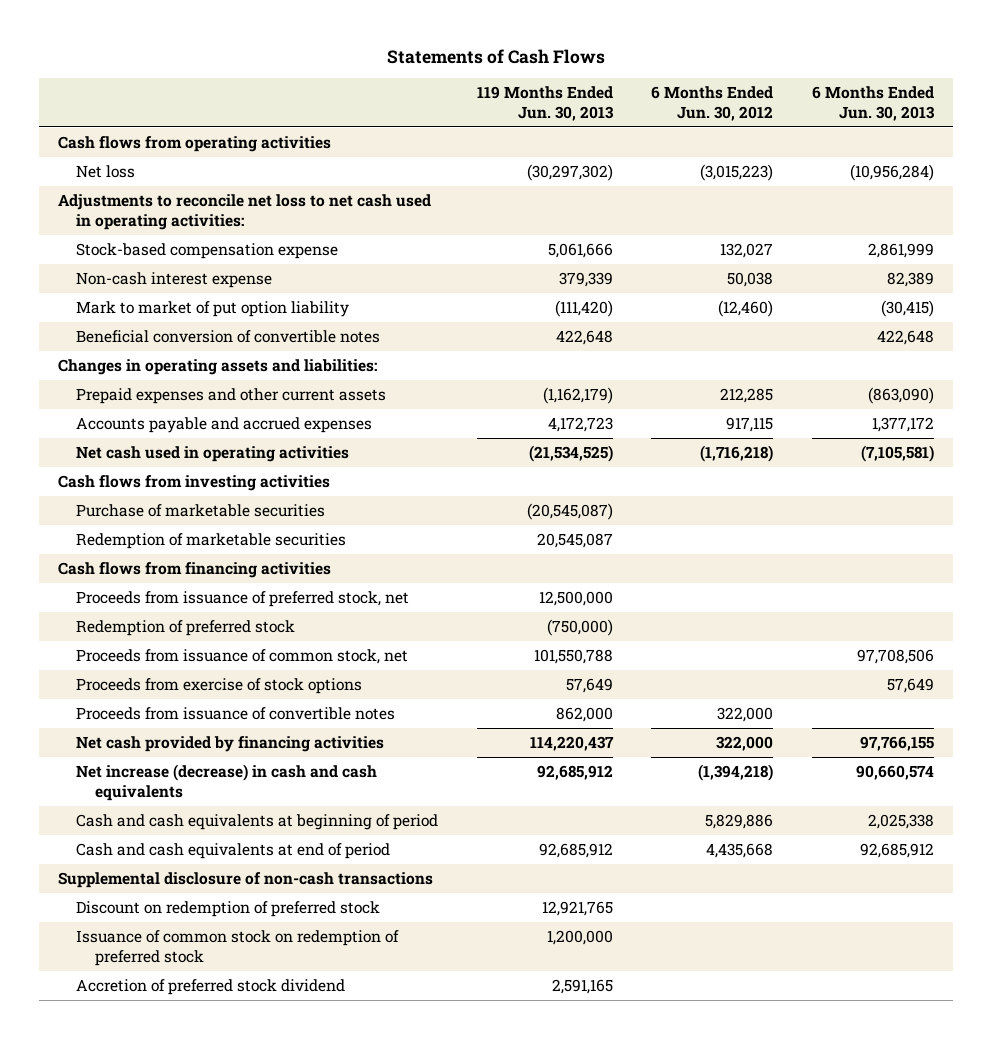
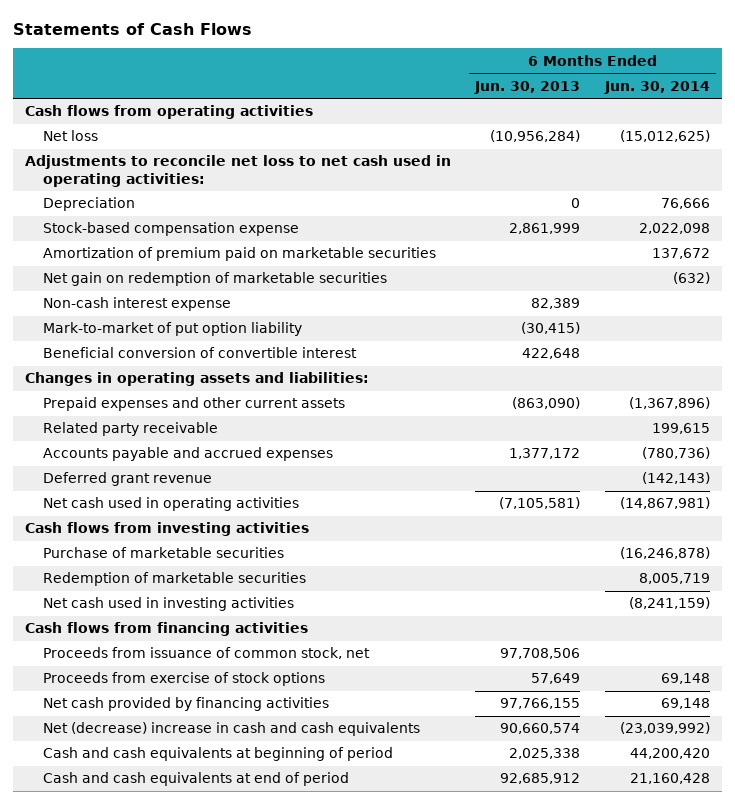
[476,86,614,121] 119 Months Ended Jun. 30, 2013 -> none
[651,86,774,121] 6 Months Ended Jun. 30, 2012 -> none
none -> [603,80,710,94] Jun. 30, 2014
none -> [43,197,136,212] Depreciation
none -> [43,247,437,262] Amortization of premium paid on marketable securities
none -> [43,272,388,287] Net gain on redemption of marketable securities
[76,301,350,318] Mark to market of put option liability -> [43,322,303,337] Mark-to-market of put option liability
[76,330,381,344] Beneficial conversion of convertible notes -> [43,347,358,359] Beneficial conversion of convertible interest
none -> [43,422,219,437] Related party receivable
none -> [43,472,213,487] Deferred grant revenue
none -> [43,597,295,612] Net cash used in investing activities
[76,591,410,608] Proceeds from issuance of preferred stock, net -> none
[76,620,296,637] Redemption of preferred stock -> none
[76,707,396,721] Proceeds from issuance of convertible notes -> none
[76,764,378,801] Net increase (decrease) in cash and cash equivalents -> [43,722,421,737] Net (decrease) increase in cash and cash equivalents
[58,872,434,889] Supplemental disclosure of non-cash transactions -> none
[76,901,381,918] Discount on redemption of preferred stock -> none
[76,930,400,966] Issuance of common stock on redemption of preferred stock -> none
[76,979,346,996] Accretion of preferred stock dividend -> none

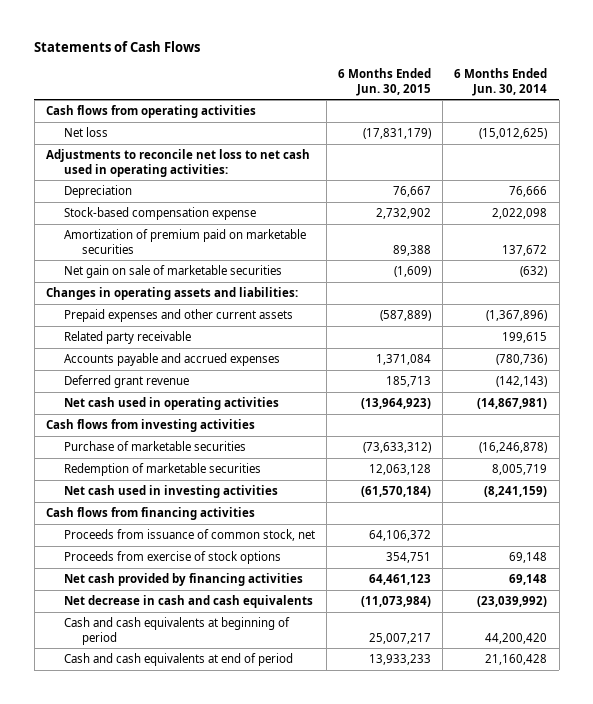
[474,80,581,94] Jun. 30, 2013 -> none
none -> [338,68,432,96] 6 Months Ended Jun. 30, 2015
[43,297,232,312] Non-cash interest expense -> none
[43,322,303,337] Mark-to-market of put option liability -> none
[43,347,358,359] Beneficial conversion of convertible interest -> none
[43,272,388,287] Net gain on redemption of marketable securities -> [63,264,282,278] Net gain on sale of marketable securities
[43,722,421,737] Net (decrease) increase in cash and cash equivalents -> [63,594,313,608] Net decrease in cash and cash equivalents

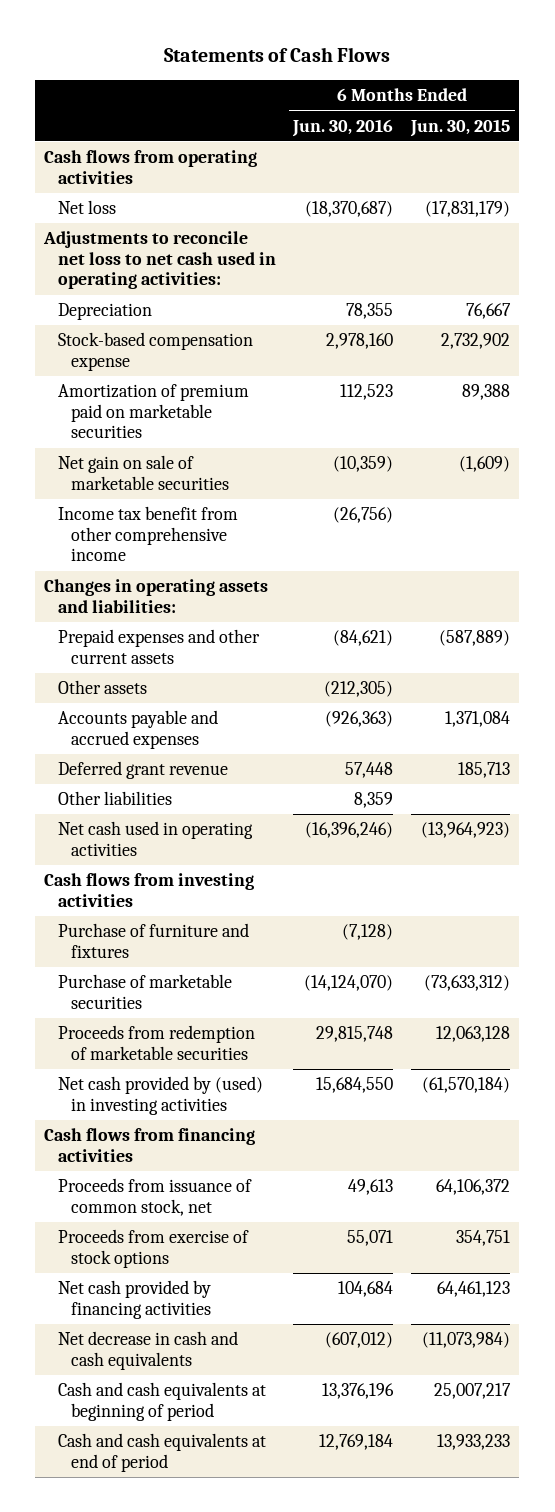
[454,68,548,96] 6 Months Ended Jun. 30, 2014 -> none
none -> [292,118,394,137] Jun. 30, 2016
none -> [57,506,238,562] Income tax benefit from other comprehensive income
[63,330,191,344] Related party receivable -> none
none -> [57,680,147,695] Other assets
none -> [57,791,172,806] Other liabilities
none -> [57,923,249,958] Purchase of furniture and fixtures
[63,462,261,476] Redemption of marketable securities -> [57,1025,255,1060] Proceeds from redemption of marketable securities
[63,484,278,498] Net cash used in investing activities -> [57,1076,263,1115] Net cash provided by (used) in investing activities

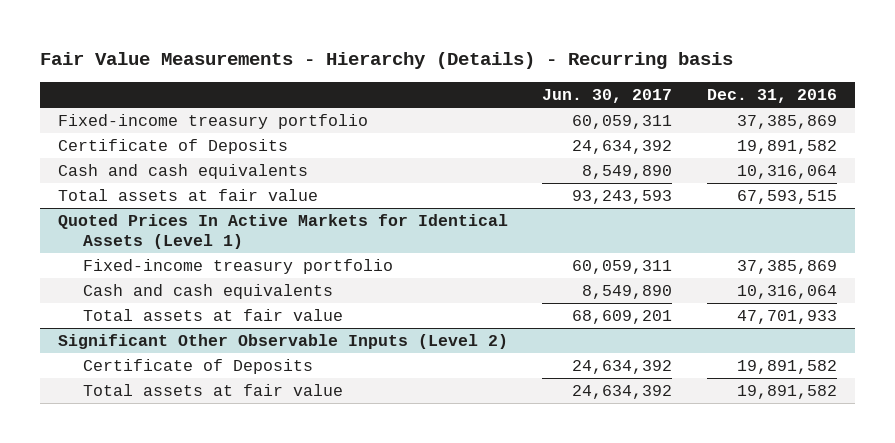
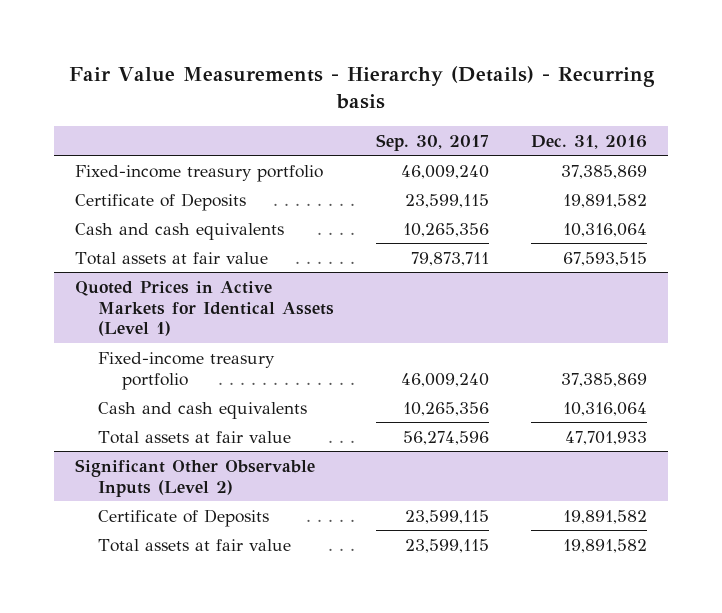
[542,88,673,103] Jun. 30, 2017 -> none
none -> [376,133,490,151] Sep. 30, 2017
[57,214,508,249] Quoted Prices In Active Markets for Identical Assets (Level 1) -> [74,280,335,337] Quoted Prices in Active Markets for Identical Assets (Level 1)

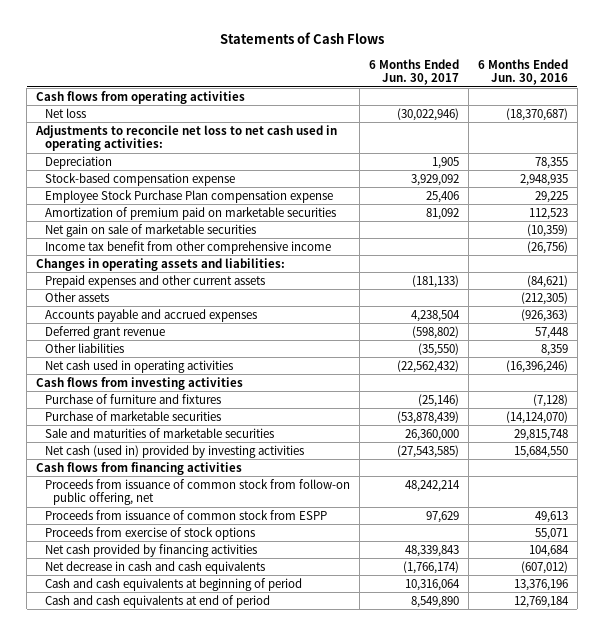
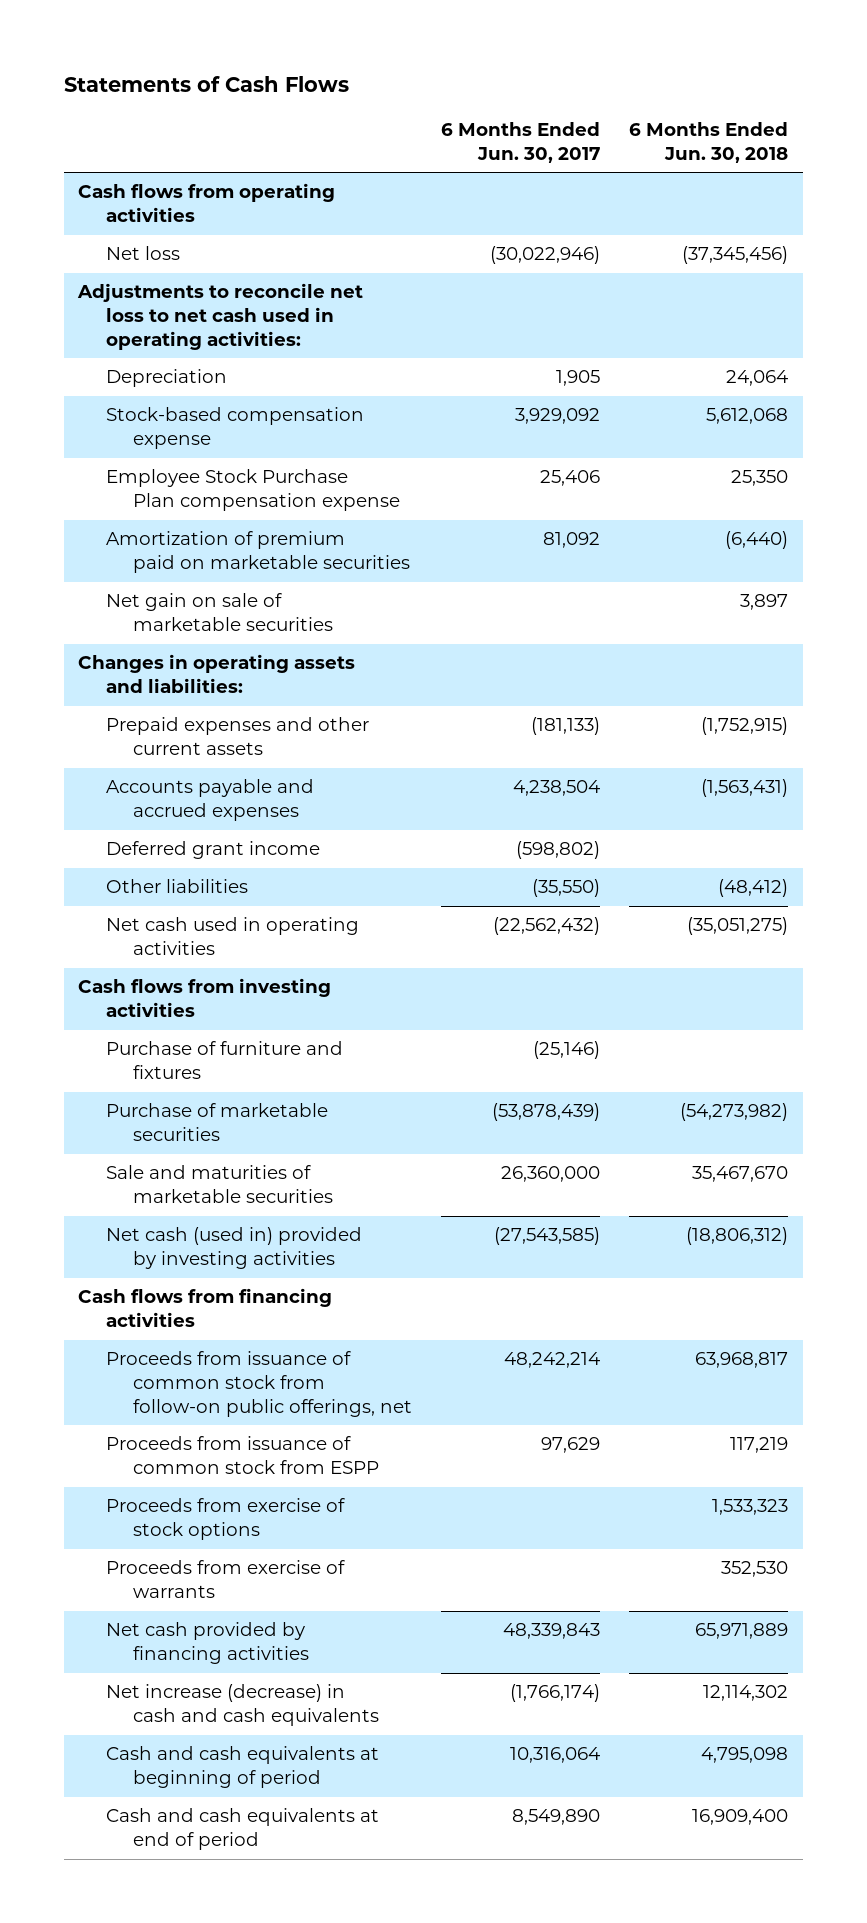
[477,58,568,86] 6 Months Ended Jun. 30, 2016 -> none
none -> [629,121,789,163] 6 Months Ended Jun. 30, 2018
[44,240,331,254] Income tax benefit from other comprehensive income -> none
[44,291,109,302] Other assets -> none
[44,325,165,339] Deferred grant revenue -> [105,841,320,860] Deferred grant income
[44,478,350,506] Proceeds from issuance of common stock from follow-on public offering, net -> [105,1351,413,1417] Proceeds from issuance of common stock from follow-on public offerings, net
none -> [105,1560,345,1599] Proceeds from exercise of warrants
[44,560,265,574] Net decrease in cash and cash equivalents -> [105,1684,380,1727] Net increase (decrease) in cash and cash equivalents

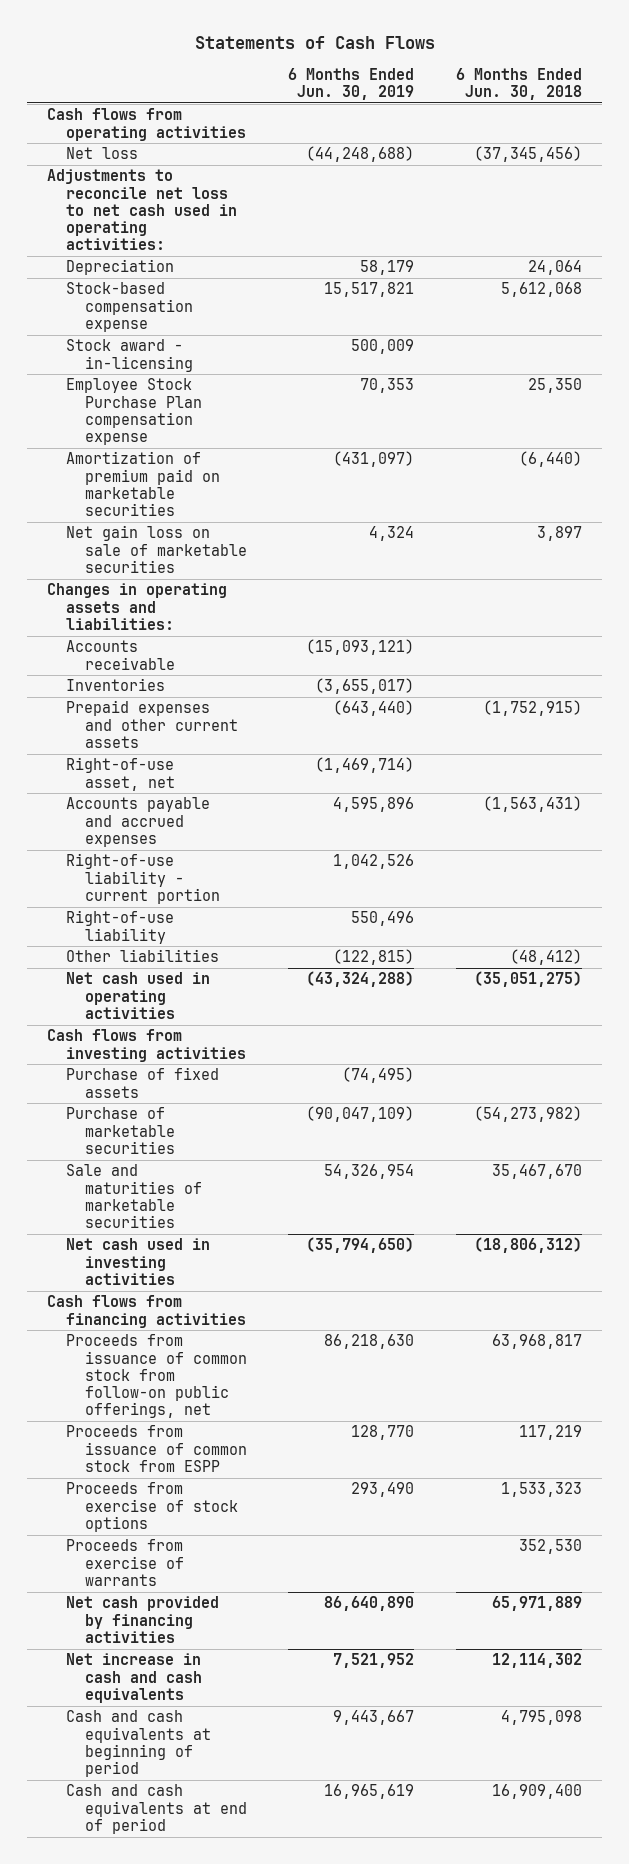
[441,121,601,163] 6 Months Ended Jun. 30, 2017 -> none
none -> [288,67,415,100] 6 Months Ended Jun. 30, 2019
none -> [66,339,193,372] Stock award - in-licensing
[105,593,334,632] Net gain on sale of marketable securities -> [66,525,247,573] Net gain loss on sale of marketable securities
none -> [66,640,175,670] Accounts receivable
none -> [66,678,166,692] Inventories
none -> [66,757,175,791] Right-of-use asset, net
[105,841,320,860] Deferred grant income -> none
none -> [66,853,220,904] Right-of-use liability - current portion
none -> [66,910,175,944] Right-of-use liability
[105,1041,343,1080] Purchase of furniture and fixtures -> none
none -> [66,1067,220,1098] Purchase of fixed assets
[105,1227,362,1270] Net cash (used in) provided by investing activities -> [66,1238,211,1285] Net cash used in investing activities
[105,1684,380,1727] Net increase (decrease) in cash and cash equivalents -> [66,1653,202,1703] Net increase in cash and cash equivalents

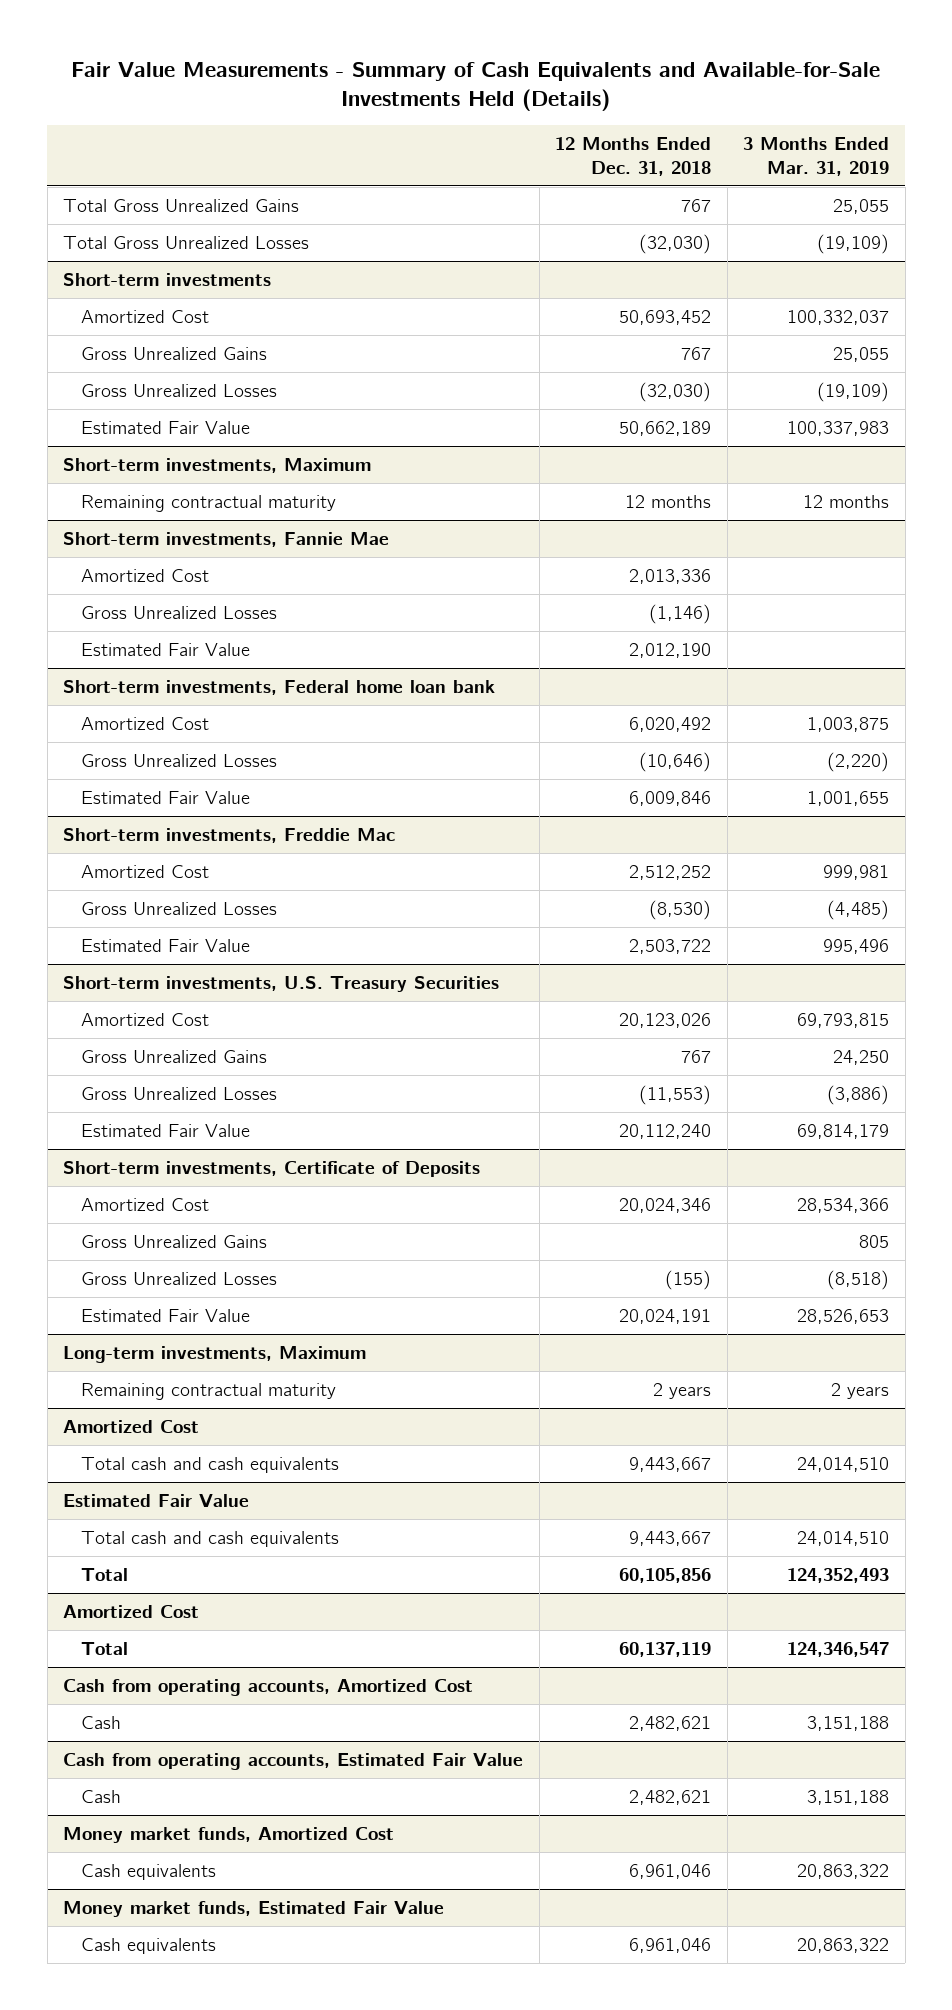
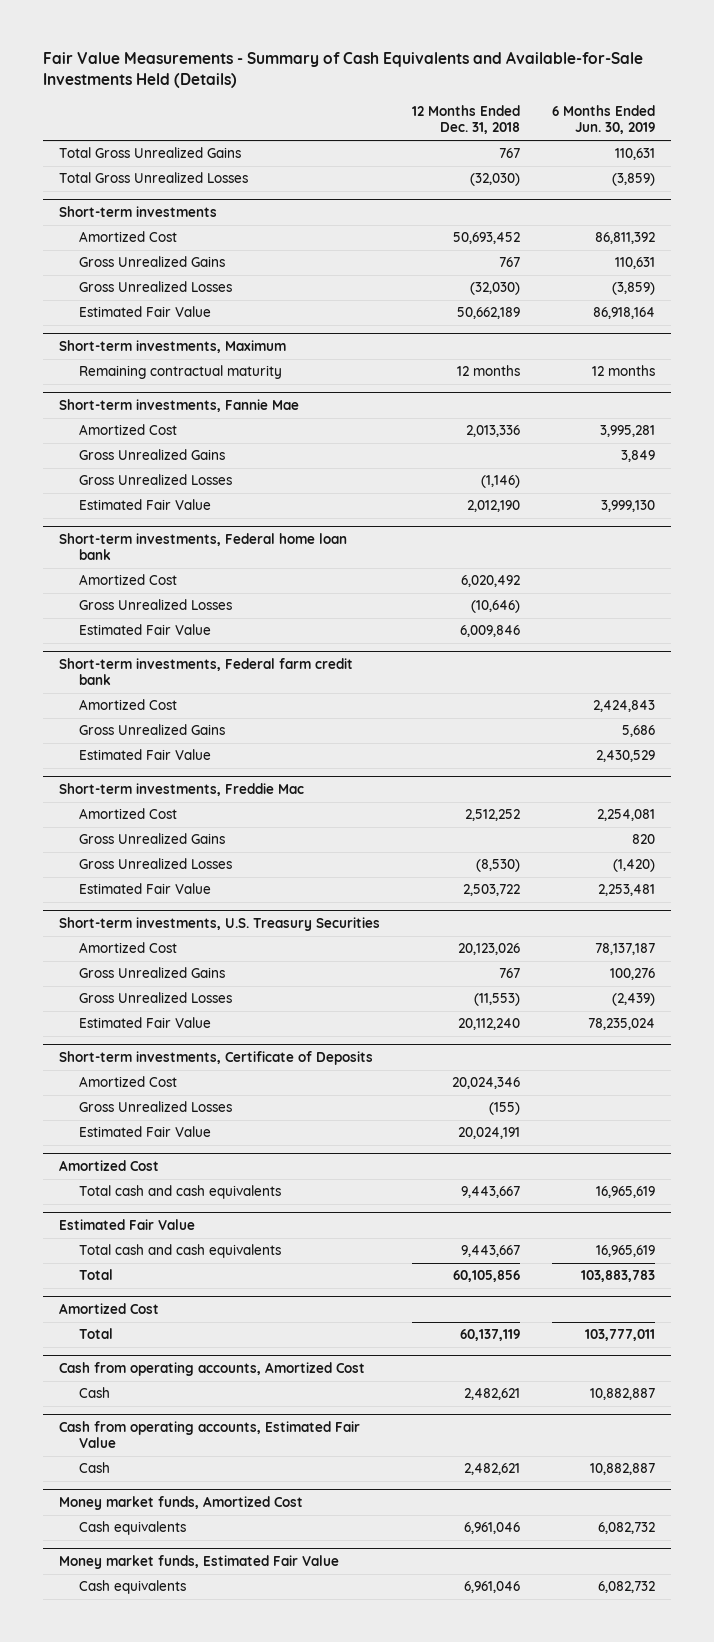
[743,137,890,177] 3 Months Ended Mar. 31, 2019 -> none
none -> [551,104,655,135] 6 Months Ended Jun. 30, 2019
none -> [78,449,225,461] Gross Unrealized Gains
none -> [59,657,354,686] Short-term investments, Federal farm credit bank
none -> [78,699,177,711] Amortized Cost
none -> [78,724,225,736] Gross Unrealized Gains
none -> [78,749,211,761] Estimated Fair Value
none -> [78,833,225,845] Gross Unrealized Gains
[80,1234,267,1248] Gross Unrealized Gains -> none
[63,1345,367,1363] Long-term investments, Maximum -> none
[80,1382,336,1400] Remaining contractual maturity -> none

